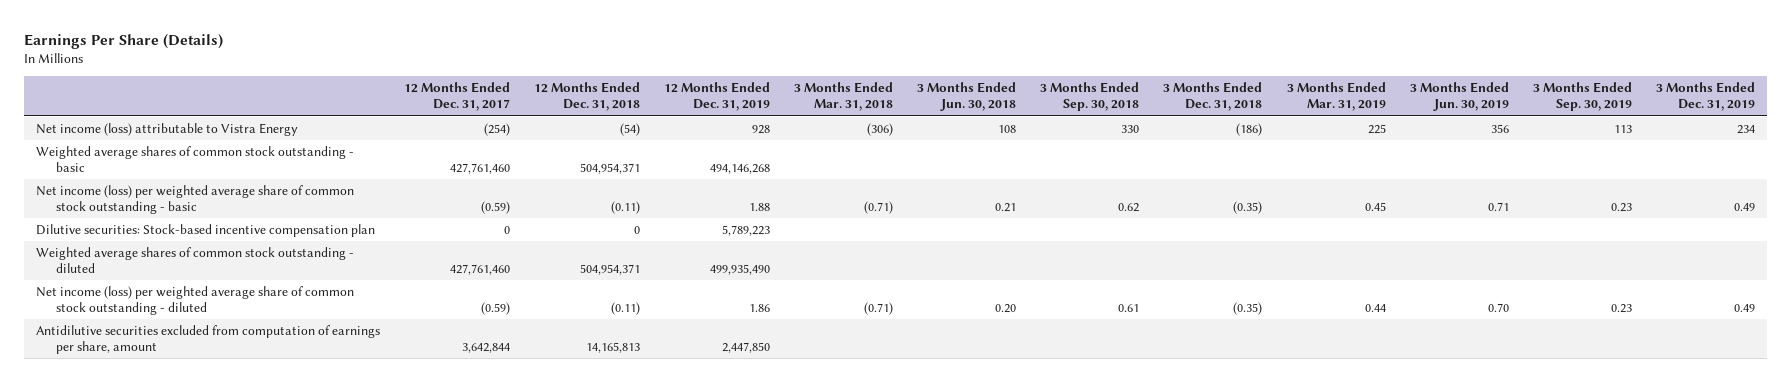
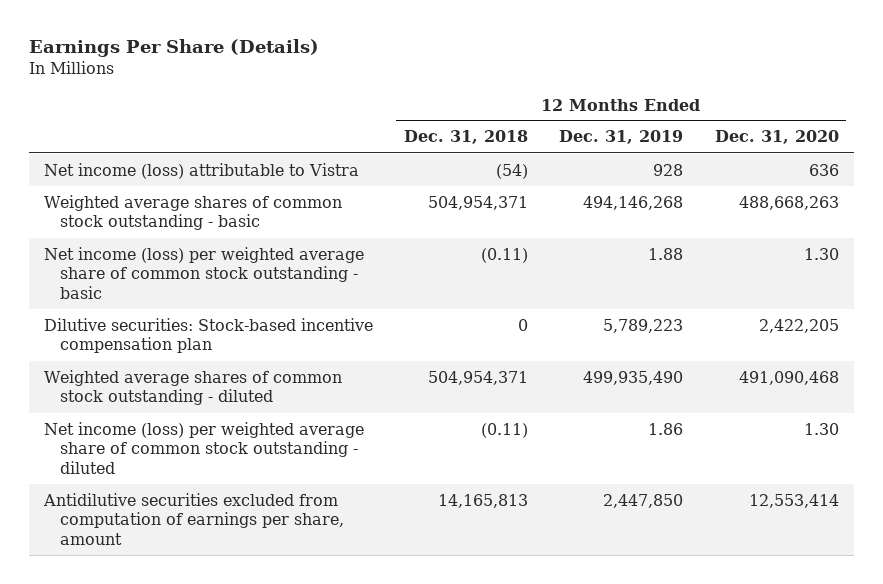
[404,82,511,112] 12 Months Ended Dec. 31, 2017 -> none
[794,82,894,112] 3 Months Ended Mar. 31, 2018 -> none
[917,82,1017,112] 3 Months Ended Jun. 30, 2018 -> none
[1040,82,1140,112] 3 Months Ended Sep. 30, 2018 -> none
[1163,82,1263,112] 3 Months Ended Dec. 31, 2018 -> none
[1286,82,1386,112] 3 Months Ended Mar. 31, 2019 -> none
[1409,82,1509,112] 3 Months Ended Jun. 30, 2019 -> none
[1532,82,1632,112] 3 Months Ended Sep. 30, 2019 -> none
[1655,82,1755,112] 3 Months Ended Dec. 31, 2019 -> none
none -> [714,130,839,145] Dec. 31, 2020
[35,123,298,137] Net income (loss) attributable to Vistra Energy -> [44,162,360,179] Net income (loss) attributable to Vistra

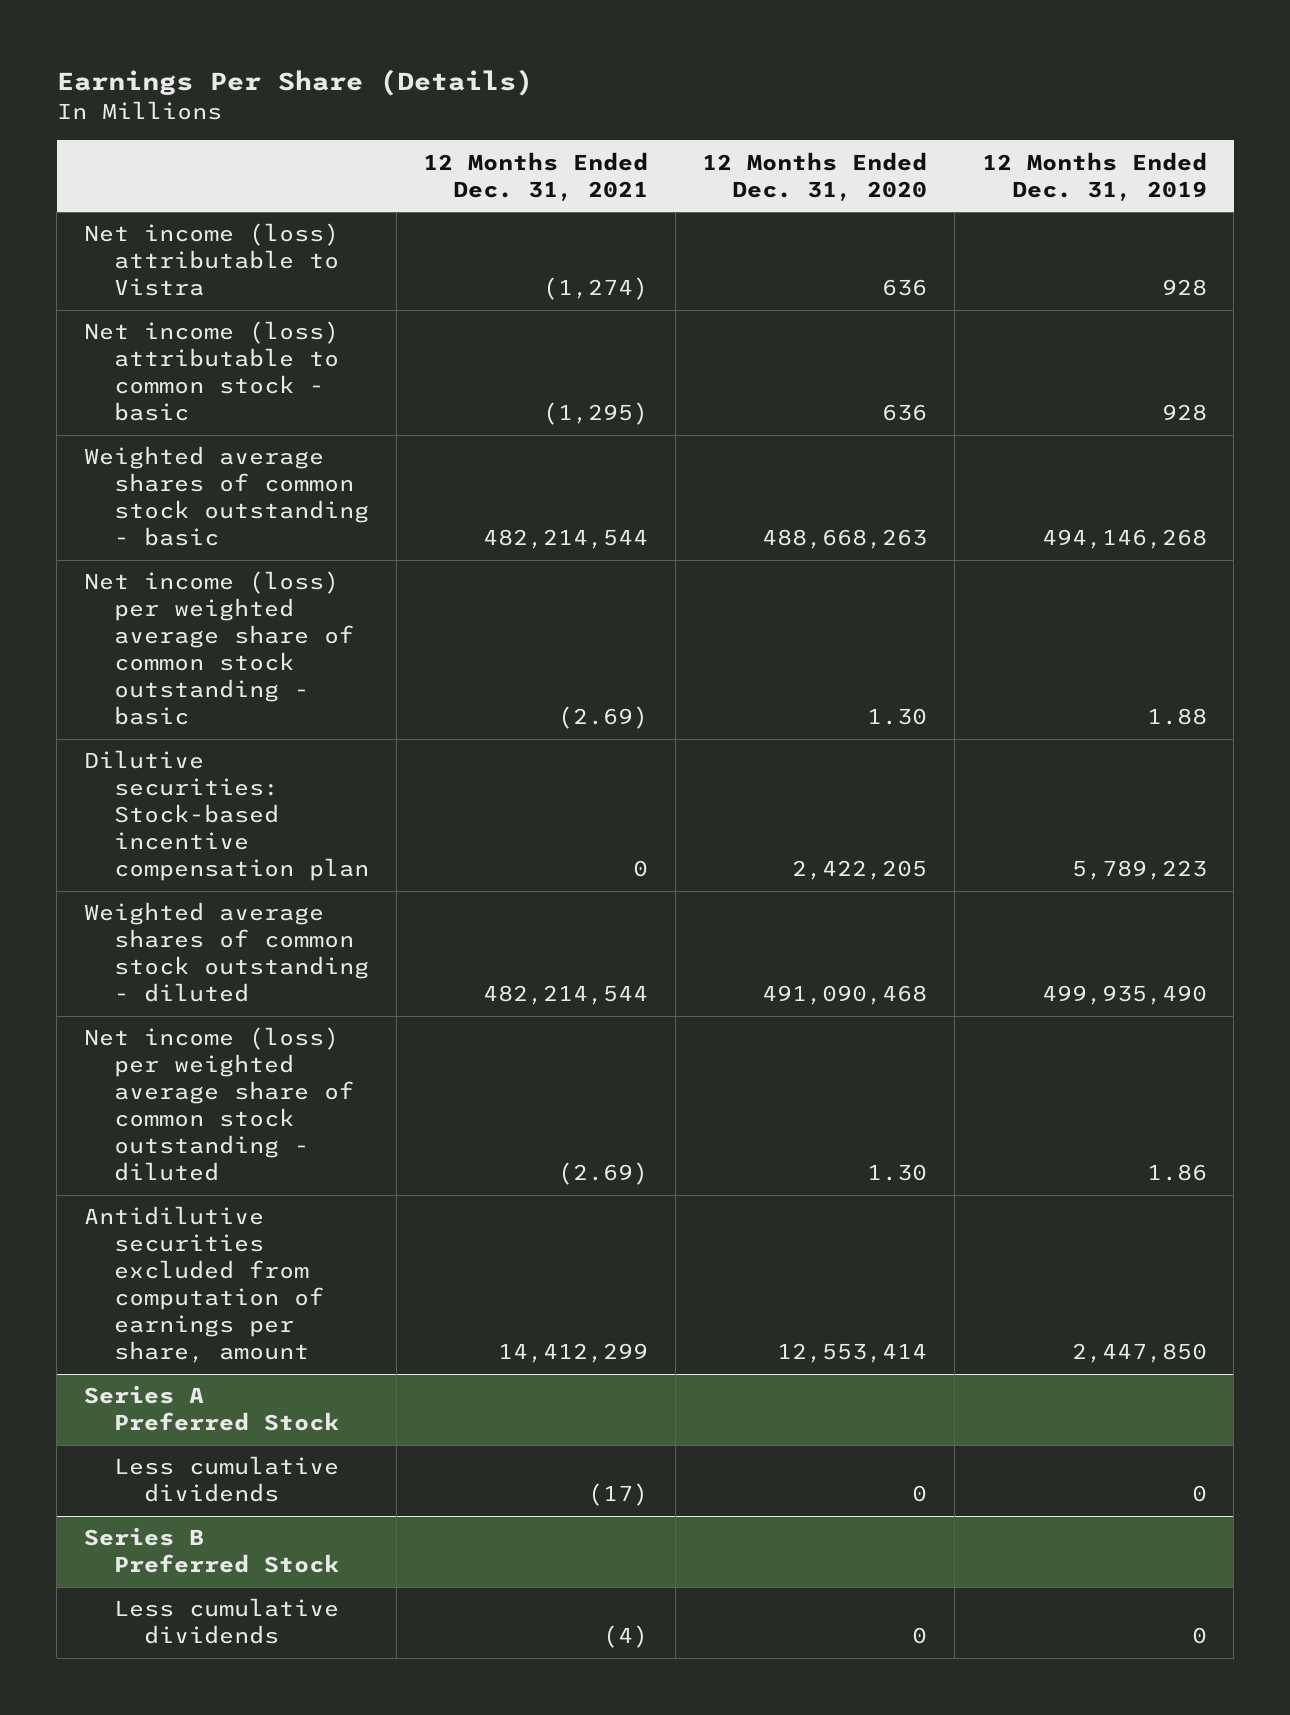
[404,130,529,145] Dec. 31, 2018 -> none
none -> [423,151,649,201] 12 Months Ended Dec. 31, 2021
none -> [83,321,340,422] Net income (loss) attributable to common stock - basic
none -> [83,1385,340,1432] Series A Preferred Stock
none -> [114,1456,340,1503] Less cumulative dividends
none -> [83,1527,340,1574] Series B Preferred Stock
none -> [114,1598,340,1645] Less cumulative dividends

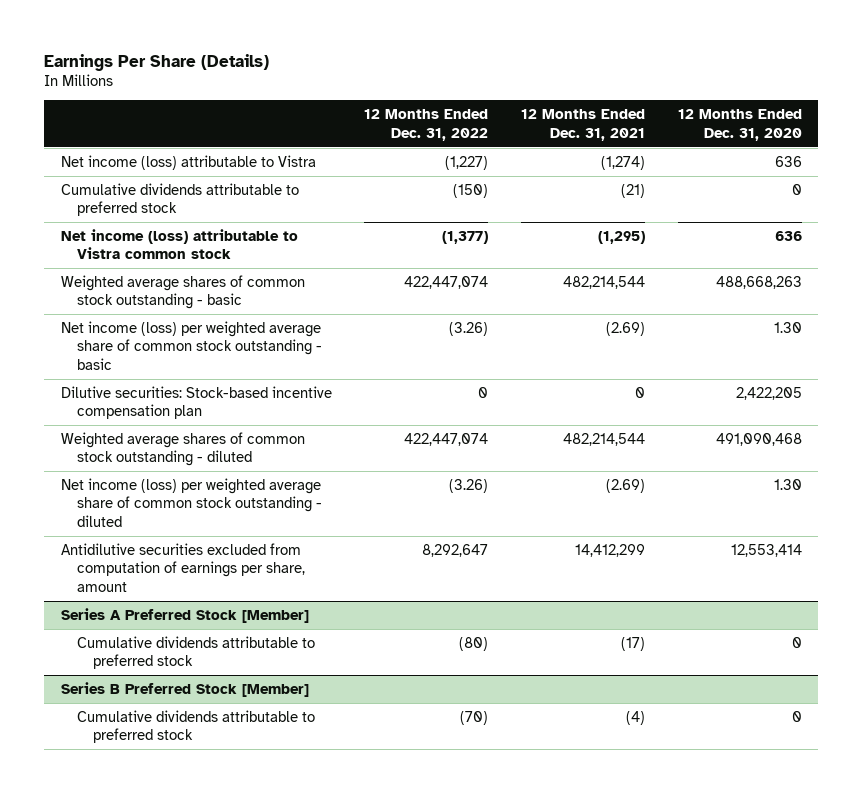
[981,151,1207,201] 12 Months Ended Dec. 31, 2019 -> none
none -> [364,109,489,141] 12 Months Ended Dec. 31, 2022
none -> [60,182,299,217] Cumulative dividends attributable to preferred stock
[83,321,340,422] Net income (loss) attributable to common stock - basic -> [60,228,298,260] Net income (loss) attributable to Vistra common stock
[114,1456,340,1503] Less cumulative dividends -> none
[114,1598,340,1645] Less cumulative dividends -> none
[83,1385,340,1432] Series A Preferred Stock -> [60,607,309,623] Series A Preferred Stock [Member]
none -> [76,635,315,670] Cumulative dividends attributable to preferred stock
[83,1527,340,1574] Series B Preferred Stock -> [60,681,309,697] Series B Preferred Stock [Member]
none -> [76,709,315,744] Cumulative dividends attributable to preferred stock

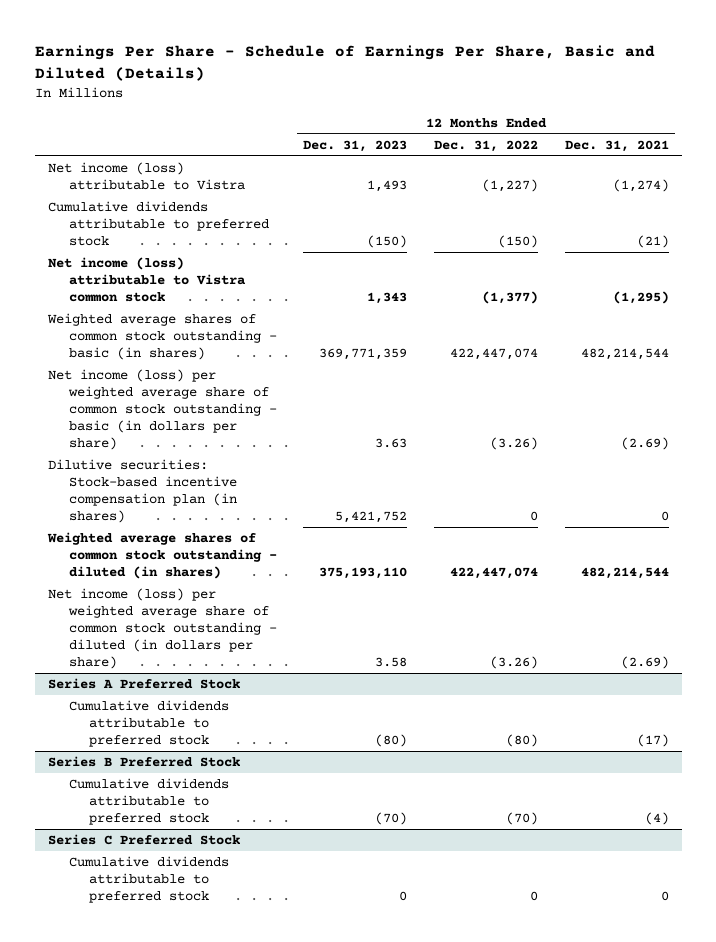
[44,53,270,71] Earnings Per Share (Details) -> [34,45,655,82] Earnings Per Share - Schedule of Earnings Per Share, Basic and Diluted (Details)
[677,109,802,141] 12 Months Ended Dec. 31, 2020 -> none
none -> [303,139,408,152] Dec. 31, 2023
[60,542,305,592] Antidilutive securities excluded from computation of earnings per share, amount -> none
[60,274,305,310] Weighted average shares of common stock outstanding - basic -> [46,313,277,361] Weighted average shares of common stock outstanding - basic (in shares)
[60,320,322,370] Net income (loss) per weighted average share of common stock outstanding - basic -> [47,369,277,451] Net income (loss) per weighted average share of common stock outstanding - basic (in dollars per share)
[60,385,332,420] Dilutive securities: Stock-based incentive compensation plan -> [47,459,237,524] Dilutive securities: Stock-based incentive compensation plan (in shares)
[60,431,305,467] Weighted average shares of common stock outstanding - diluted -> [46,532,277,580] Weighted average shares of common stock outstanding - diluted (in shares)
[60,477,322,527] Net income (loss) per weighted average share of common stock outstanding - diluted -> [47,588,277,670] Net income (loss) per weighted average share of common stock outstanding - diluted (in dollars per share)
[60,607,309,623] Series A Preferred Stock [Member] -> [47,678,240,690] Series A Preferred Stock
[60,681,309,697] Series B Preferred Stock [Member] -> [47,756,240,768] Series B Preferred Stock
none -> [47,834,240,846] Series C Preferred Stock
none -> [68,856,229,904] Cumulative dividends attributable to preferred stock

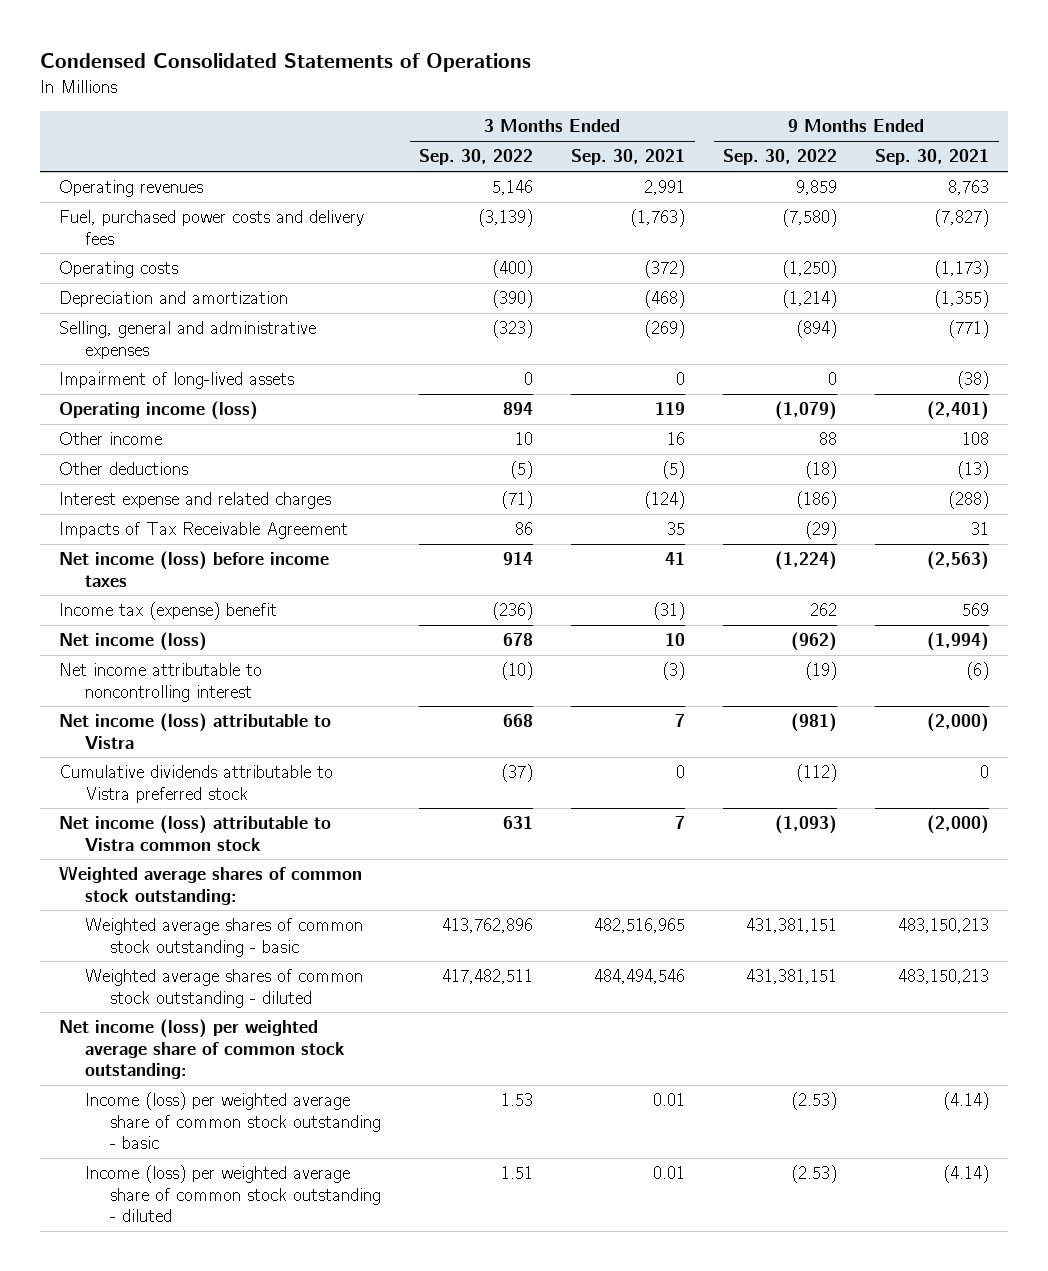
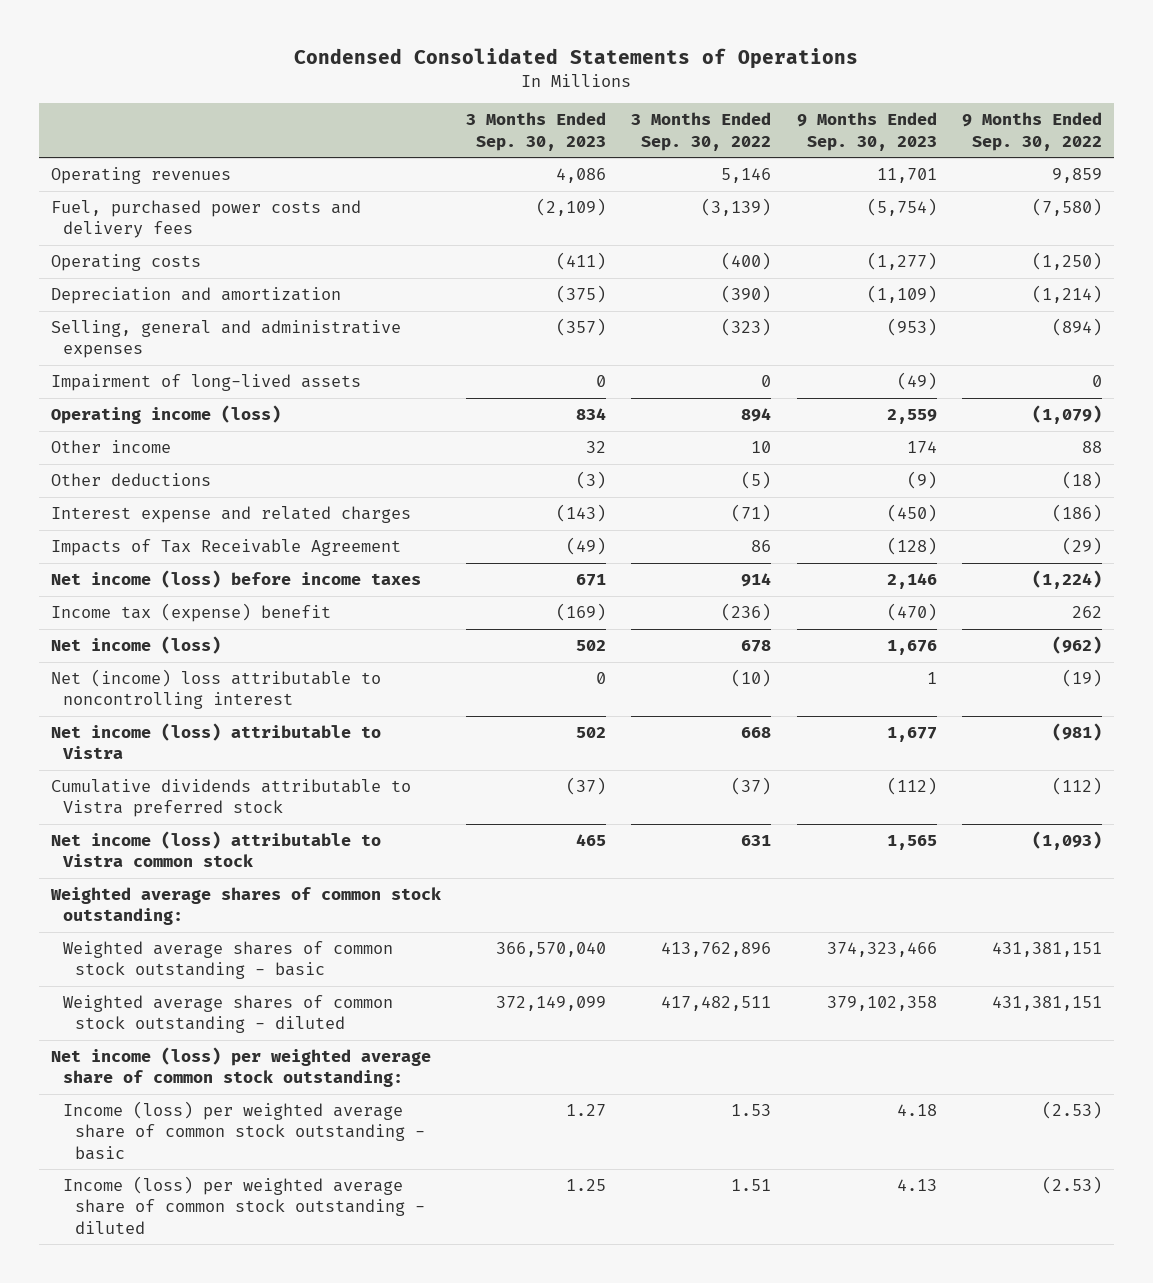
[571,149,686,166] Sep. 30, 2021 -> none
[875,149,990,166] Sep. 30, 2021 -> none
none -> [466,112,607,151] 3 Months Ended Sep. 30, 2023
none -> [796,112,937,151] 9 Months Ended Sep. 30, 2023
[59,663,263,702] Net income attributable to noncontrolling interest -> [51,669,382,710] Net (income) loss attributable to noncontrolling interest

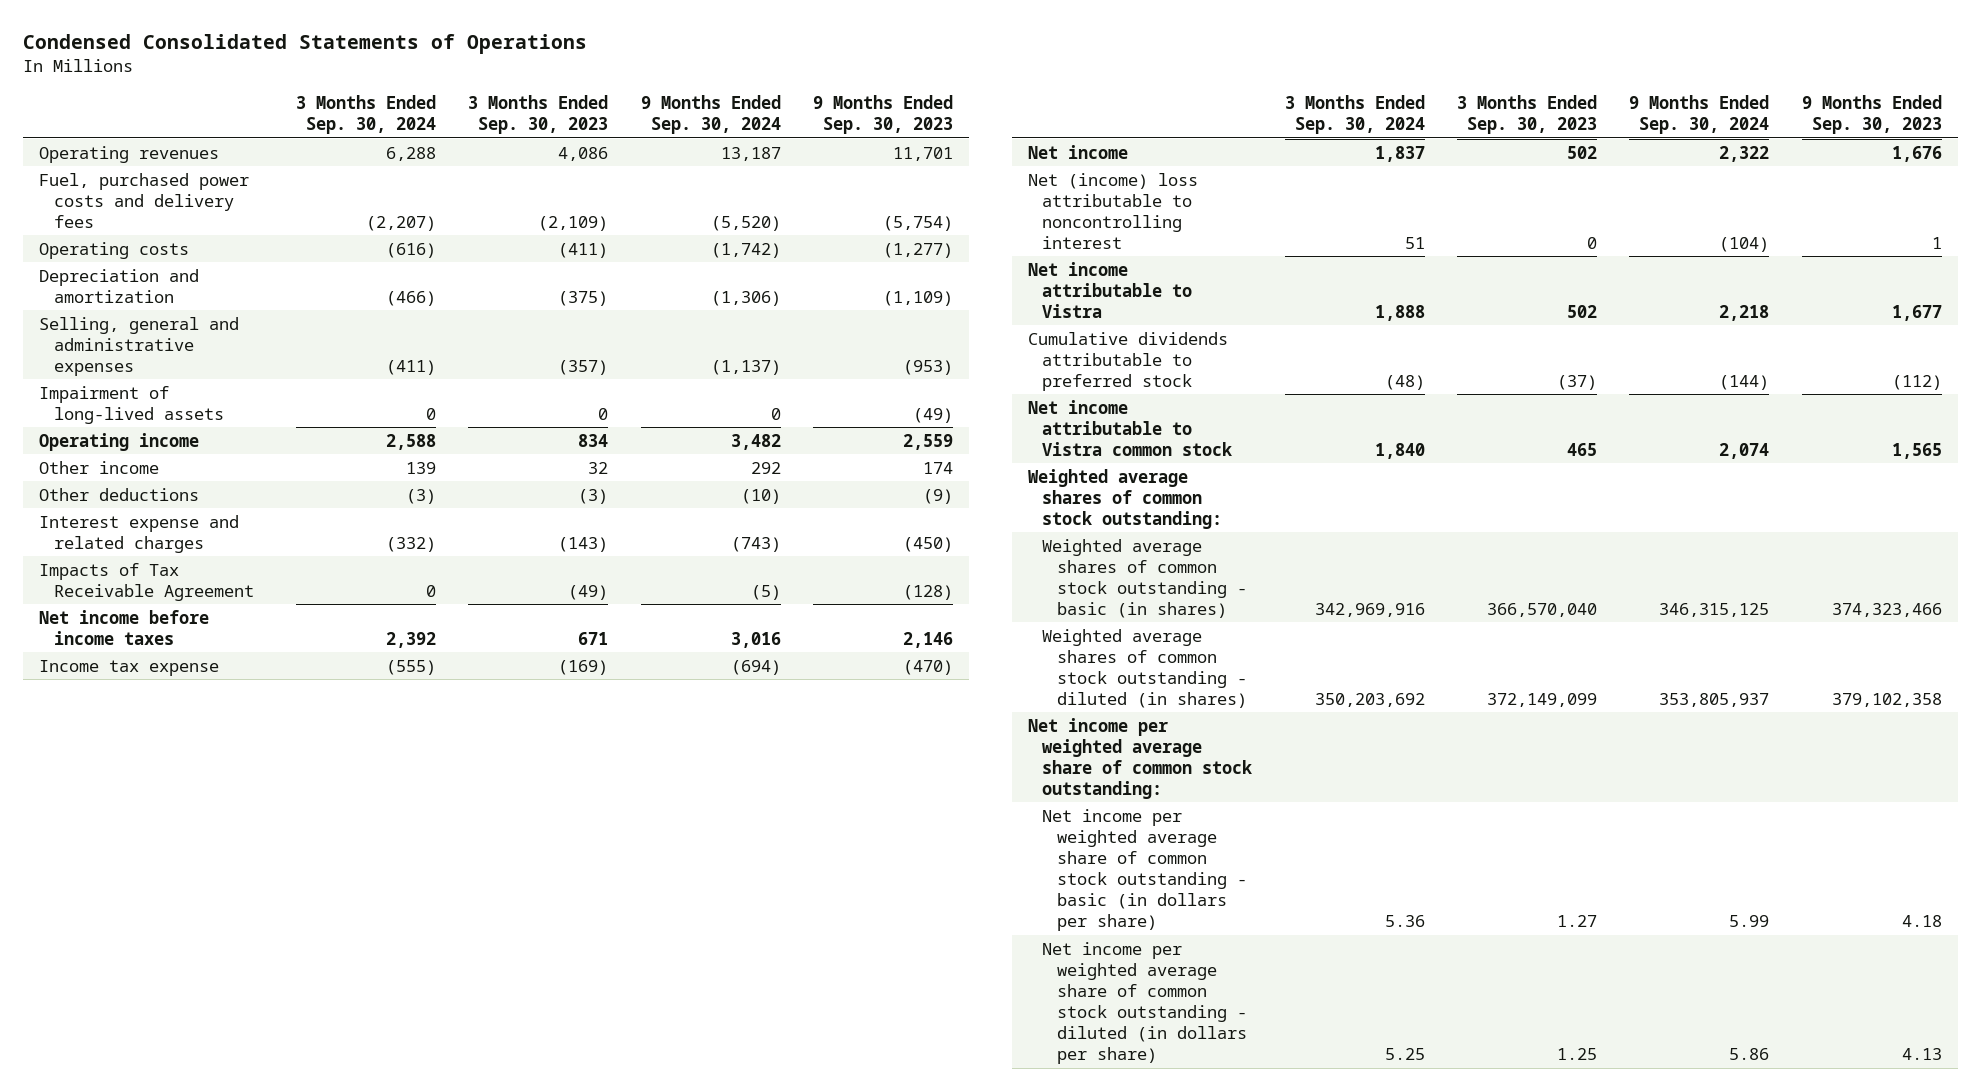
[631,112,772,151] 3 Months Ended Sep. 30, 2022 -> none
[961,112,1102,151] 9 Months Ended Sep. 30, 2022 -> none
none -> [295,95,436,135] 3 Months Ended Sep. 30, 2024
none -> [640,95,781,135] 9 Months Ended Sep. 30, 2024
[51,405,282,425] Operating income (loss) -> [39,432,200,451] Operating income
[51,570,422,589] Net income (loss) before income taxes -> [39,609,210,645] Net income before income taxes
[51,603,332,623] Income tax (expense) benefit -> [39,659,220,676] Income tax expense
[51,636,222,655] Net income (loss) -> [1027,144,1128,159] Net income
[51,723,382,760] Net income (loss) attributable to Vistra -> [1027,261,1193,318] Net income attributable to Vistra
[51,779,412,818] Cumulative dividends attributable to Vistra preferred stock -> [1027,331,1228,391] Cumulative dividends attributable to preferred stock
[51,831,382,868] Net income (loss) attributable to Vistra common stock -> [1027,399,1233,456] Net income attributable to Vistra common stock
[63,941,394,980] Weighted average shares of common stock outstanding - basic -> [1042,538,1247,619] Weighted average shares of common stock outstanding - basic (in shares)
[63,995,394,1034] Weighted average shares of common stock outstanding - diluted -> [1042,628,1247,709] Weighted average shares of common stock outstanding - diluted (in shares)
[51,1047,432,1088] Net income (loss) per weighted average share of common stock outstanding: -> [1027,717,1253,800] Net income per weighted average share of common stock outstanding:
[63,1101,426,1160] Income (loss) per weighted average share of common stock outstanding - basic -> [1042,808,1247,932] Net income per weighted average share of common stock outstanding - basic (in dollars per share)
[63,1176,426,1234] Income (loss) per weighted average share of common stock outstanding - diluted -> [1042,941,1247,1065] Net income per weighted average share of common stock outstanding - diluted (in dollars per share)

